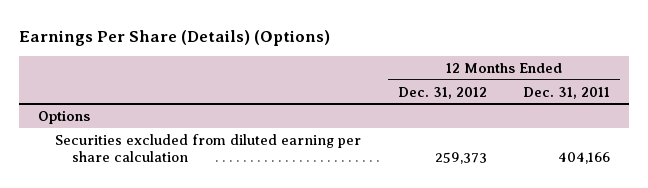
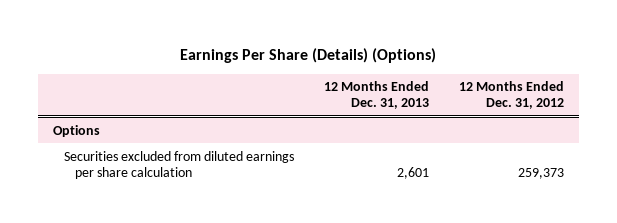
[523,86,611,99] Dec. 31, 2011 -> none
none -> [324,81,430,110] 12 Months Ended Dec. 31, 2013
[54,133,361,162] Securities excluded from diluted earning per share calculation -> [64,150,295,179] Securities excluded from diluted earnings per share calculation

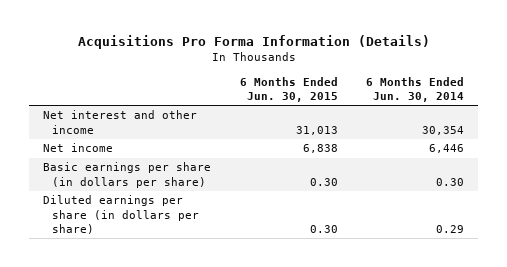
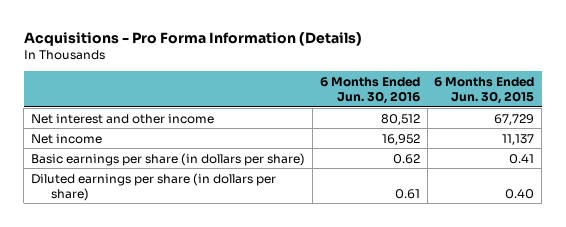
[77,35,430,50] Acquisitions Pro Forma Information (Details) -> [23,31,362,46] Acquisitions - Pro Forma Information (Details)
[366,76,465,103] 6 Months Ended Jun. 30, 2014 -> none
none -> [319,76,420,104] 6 Months Ended Jun. 30, 2016
[295,125,338,135] 31,013 -> [494,113,535,125] 67,729
[302,144,338,154] 6,838 -> [502,133,535,145] 11,137
[309,177,338,186] 0.30 -> [509,153,535,164] 0.41
[309,224,338,233] 0.30 -> [505,188,535,199] 0.40

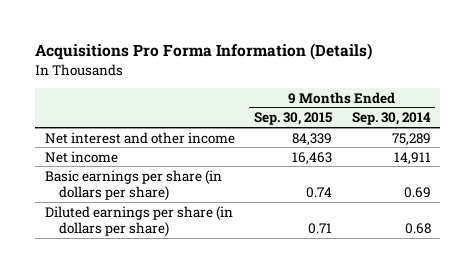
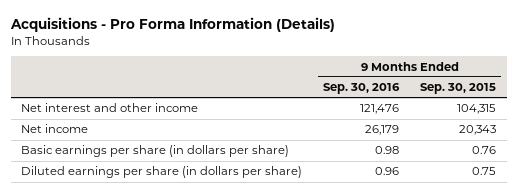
[35,43,373,61] Acquisitions Pro Forma Information (Details) -> [9,16,335,32] Acquisitions - Pro Forma Information (Details)
[351,112,431,126] Sep. 30, 2014 -> none
none -> [323,83,401,95] Sep. 30, 2016
[292,132,333,146] 84,339 -> [457,104,497,115] 104,315
[292,151,333,165] 16,463 -> [459,125,497,136] 20,343
[306,186,333,198] 0.74 -> [472,146,497,155] 0.76
[308,222,333,234] 0.71 -> [472,167,497,176] 0.75

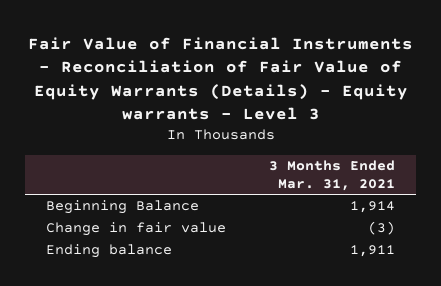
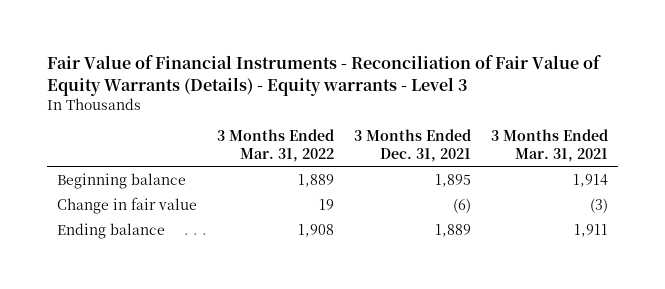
none -> [217,129,335,162] 3 Months Ended Mar. 31, 2022
none -> [353,129,471,162] 3 Months Ended Dec. 31, 2021
[46,200,200,215] Beginning Balance -> [57,172,187,189] Beginning balance

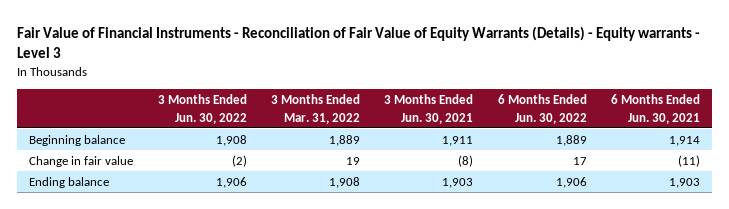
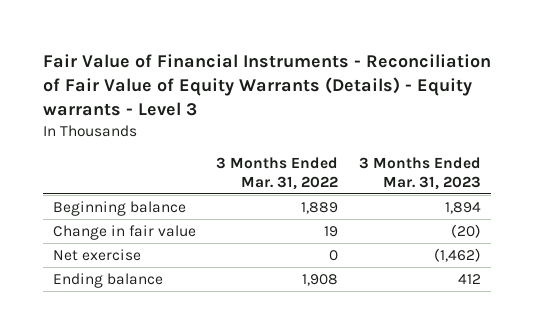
[157,94,247,124] 3 Months Ended Jun. 30, 2022 -> none
[384,94,474,124] 3 Months Ended Jun. 30, 2021 -> none
[497,94,587,124] 6 Months Ended Jun. 30, 2022 -> none
[610,94,700,124] 6 Months Ended Jun. 30, 2021 -> none
none -> [358,156,481,190] 3 Months Ended Mar. 31, 2023
none -> [52,248,141,261] Net exercise

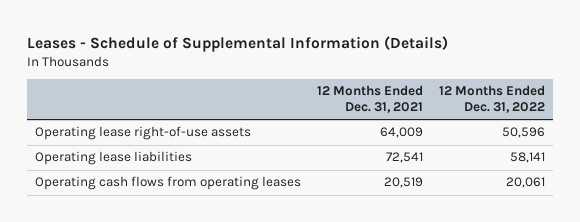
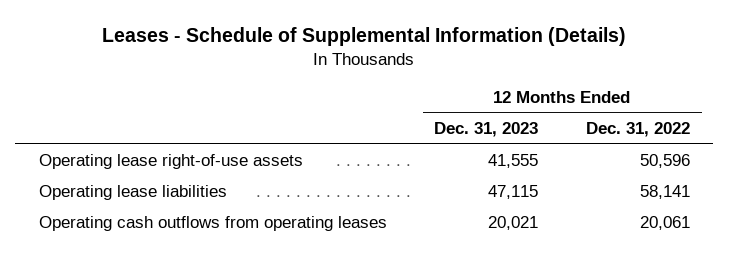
[316,85,423,114] 12 Months Ended Dec. 31, 2021 -> none
none -> [434,122,539,138] Dec. 31, 2023
[35,176,302,191] Operating cash flows from operating leases -> [39,216,388,232] Operating cash outflows from operating leases

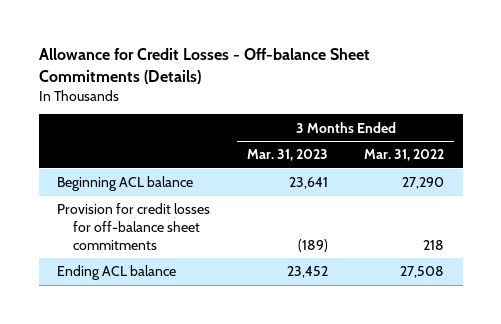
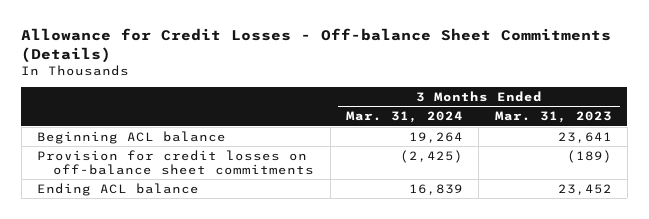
[364,149,445,162] Mar. 31, 2022 -> none
none -> [345,111,463,124] Mar. 31, 2024
[56,203,210,250] Provision for credit losses for off-balance sheet commitments -> [37,149,315,175] Provision for credit losses on off-balance sheet commitments

